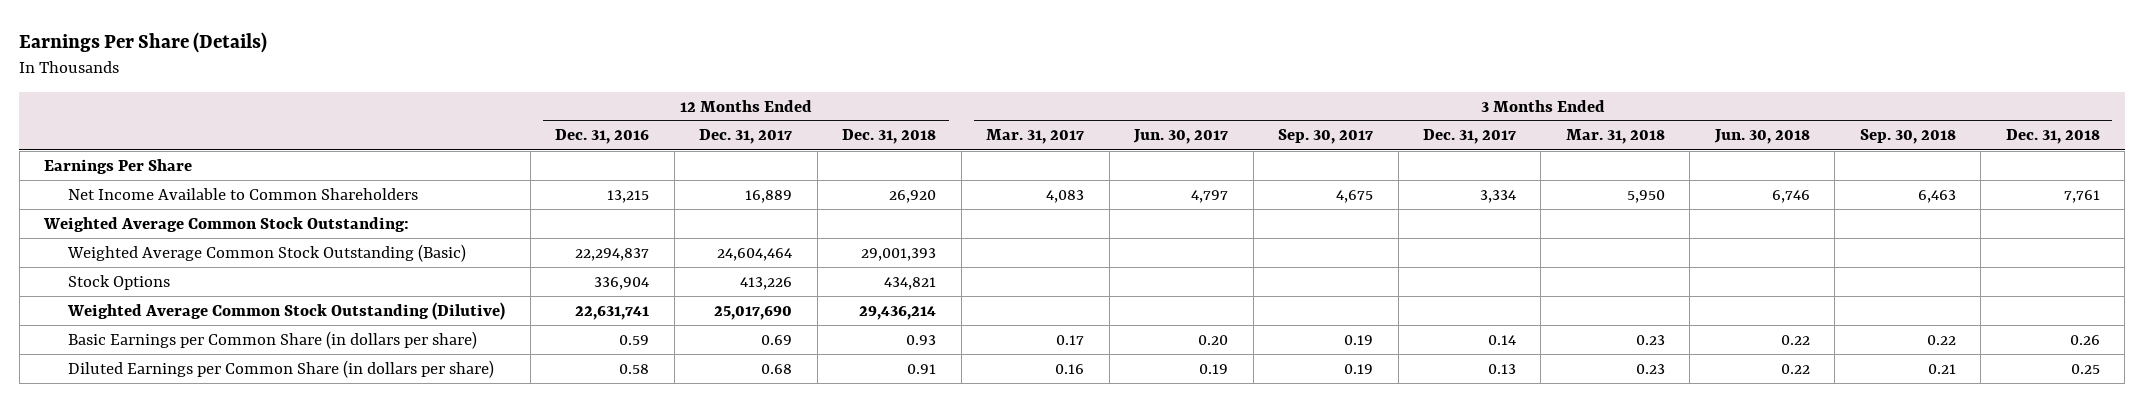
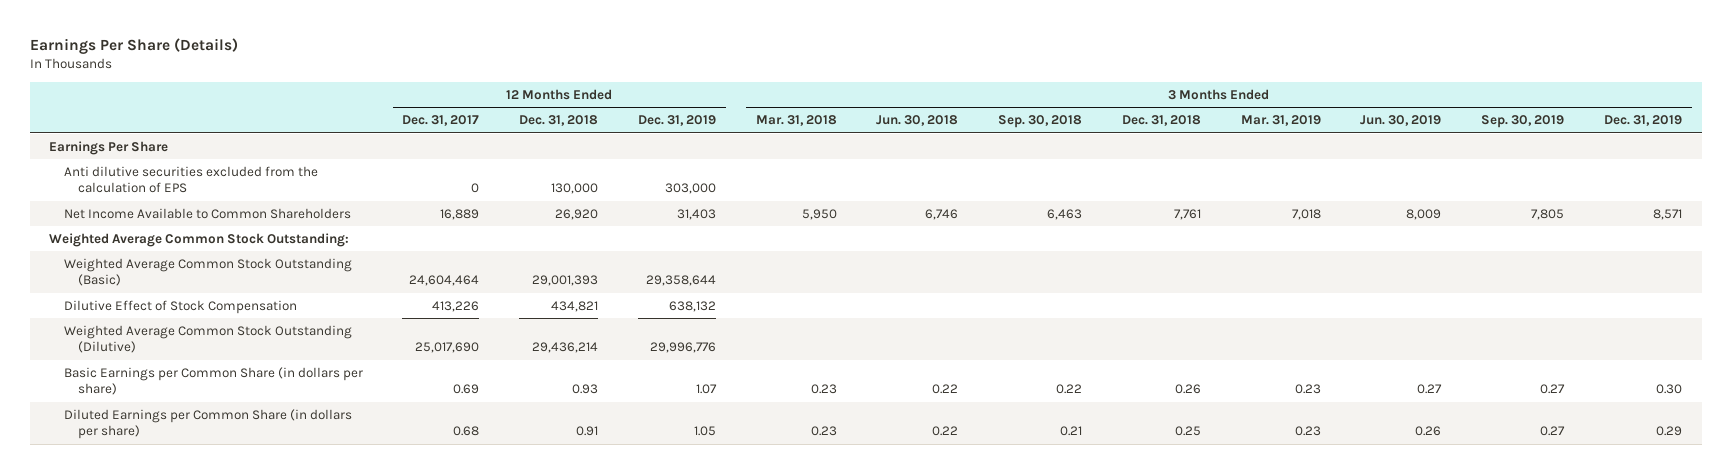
[555,129,650,145] Dec. 31, 2016 -> none
[986,129,1085,145] Mar. 31, 2017 -> none
[1133,129,1229,145] Jun. 30, 2017 -> none
[1278,129,1374,145] Sep. 30, 2017 -> none
[1422,129,1516,145] Dec. 31, 2017 -> none
none -> [637,115,716,127] Dec. 31, 2019
none -> [1240,115,1321,127] Mar. 31, 2019
none -> [1360,115,1442,127] Jun. 30, 2019
none -> [1481,115,1565,129] Sep. 30, 2019
none -> [1603,115,1682,127] Dec. 31, 2019
none -> [63,165,318,194] Anti dilutive securities excluded from the calculation of EPS
[68,274,171,290] Stock Options -> [63,299,297,314] Dilutive Effect of Stock Compensation

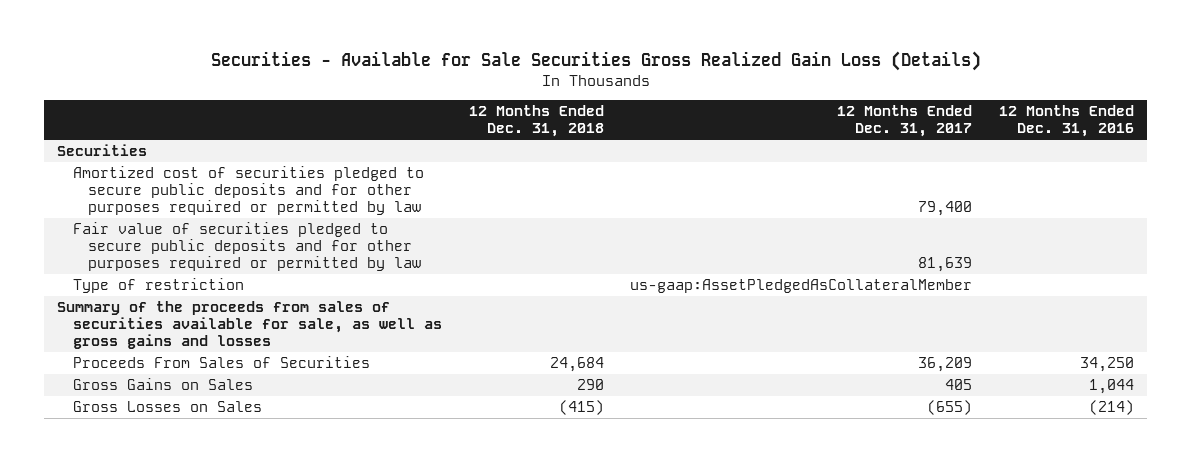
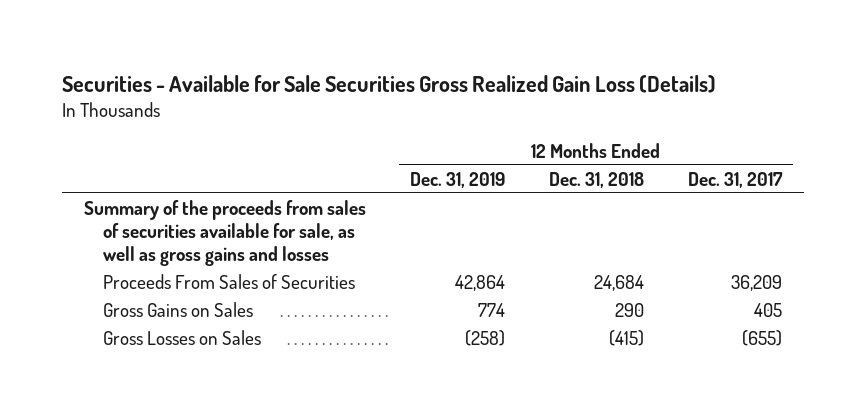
[999,105,1135,138] 12 Months Ended Dec. 31, 2016 -> none
none -> [410,171,506,188] Dec. 31, 2019
[57,144,148,157] Securities -> none
[72,166,424,216] Amortized cost of securities pledged to secure public deposits and for other purposes required or permitted by law -> none
[72,222,422,272] Fair value of securities pledged to secure public deposits and for other purposes required or permitted by law -> none
[72,278,244,294] Type of restriction -> none

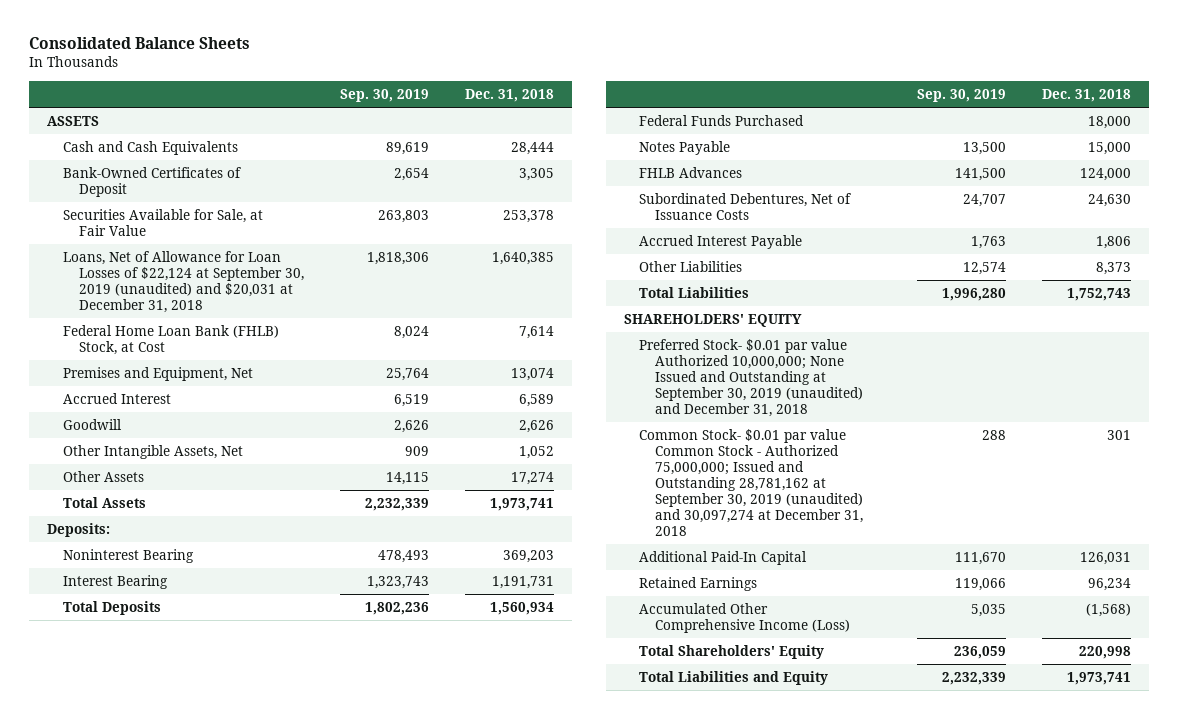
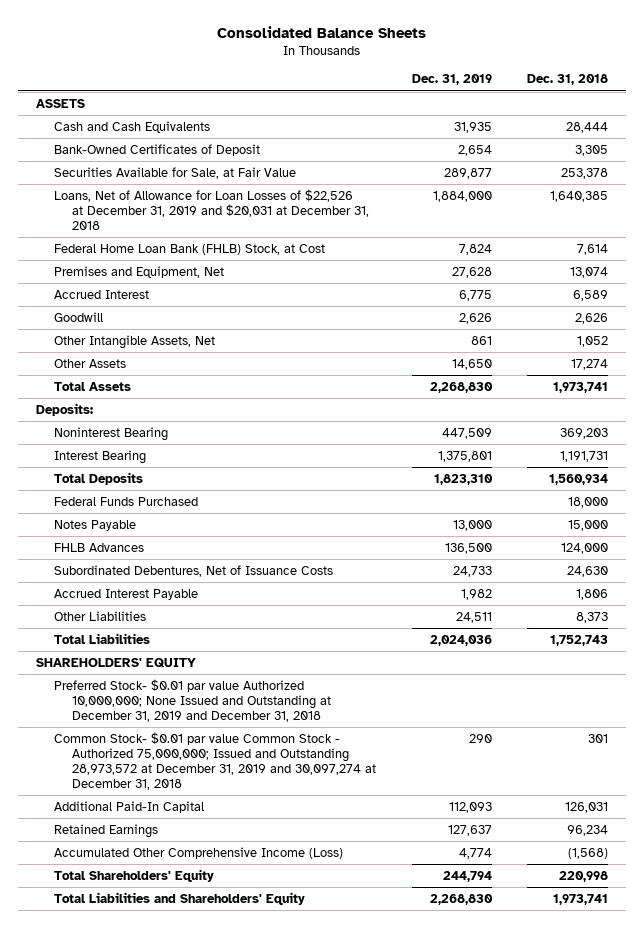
[339,88,429,102] Sep. 30, 2019 -> none
none -> [411,74,492,86] Dec. 31, 2019
[62,251,304,314] Loans, Net of Allowance for Loan Losses of $22,124 at September 30, 2019 (unaudited) and $20,031 at December 31, 2018 -> [54,188,370,230] Loans, Net of Allowance for Loan Losses of $22,526 at December 31, 2019 and $20,031 at December 31, 2018
[639,339,864,418] Preferred Stock- $0.01 par value Authorized 10,000,000; None Issued and Outstanding at September 30, 2019 (unaudited) and December 31, 2018 -> [54,678,332,722] Preferred Stock- $0.01 par value Authorized 10,000,000; None Issued and Outstanding at December 31, 2019 and December 31, 2018
[639,429,864,536] Common Stock- $0.01 par value Common Stock - Authorized 75,000,000; Issued and Outstanding 28,781,162 at September 30, 2019 (unaudited) and 30,097,274 at December 31, 2018 -> [54,731,377,790] Common Stock- $0.01 par value Common Stock - Authorized 75,000,000; Issued and Outstanding 28,973,572 at December 31, 2019 and 30,097,274 at December 31, 2018
[639,671,829,686] Total Liabilities and Equity -> [54,891,306,905] Total Liabilities and Shareholders' Equity

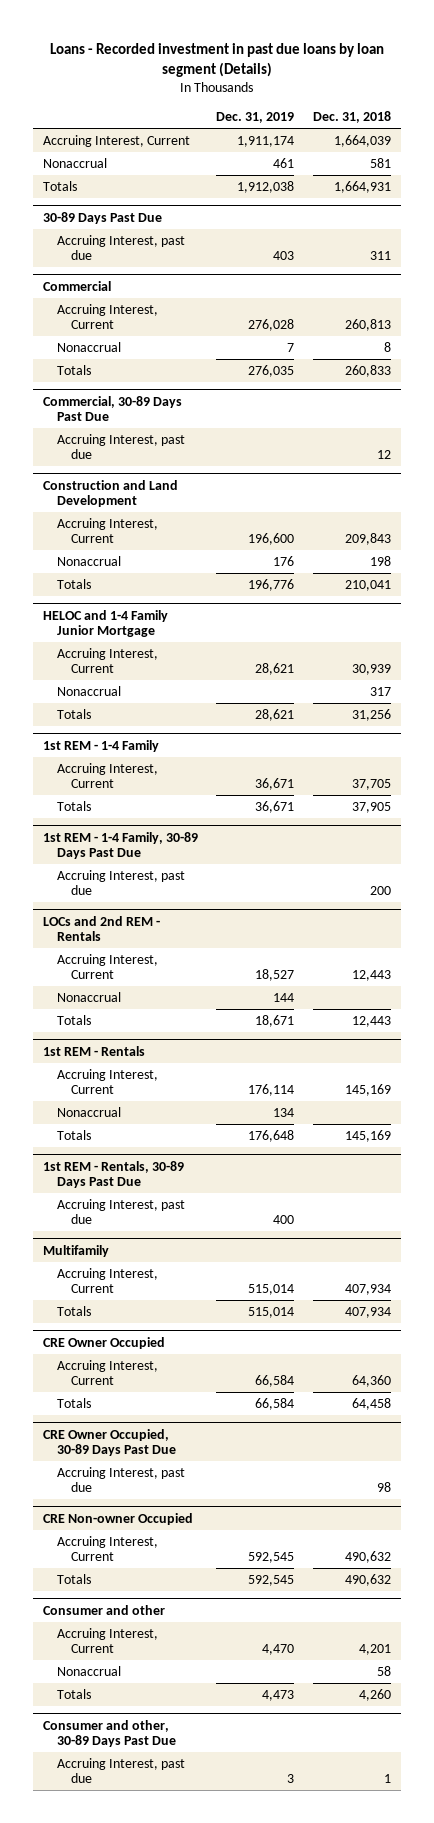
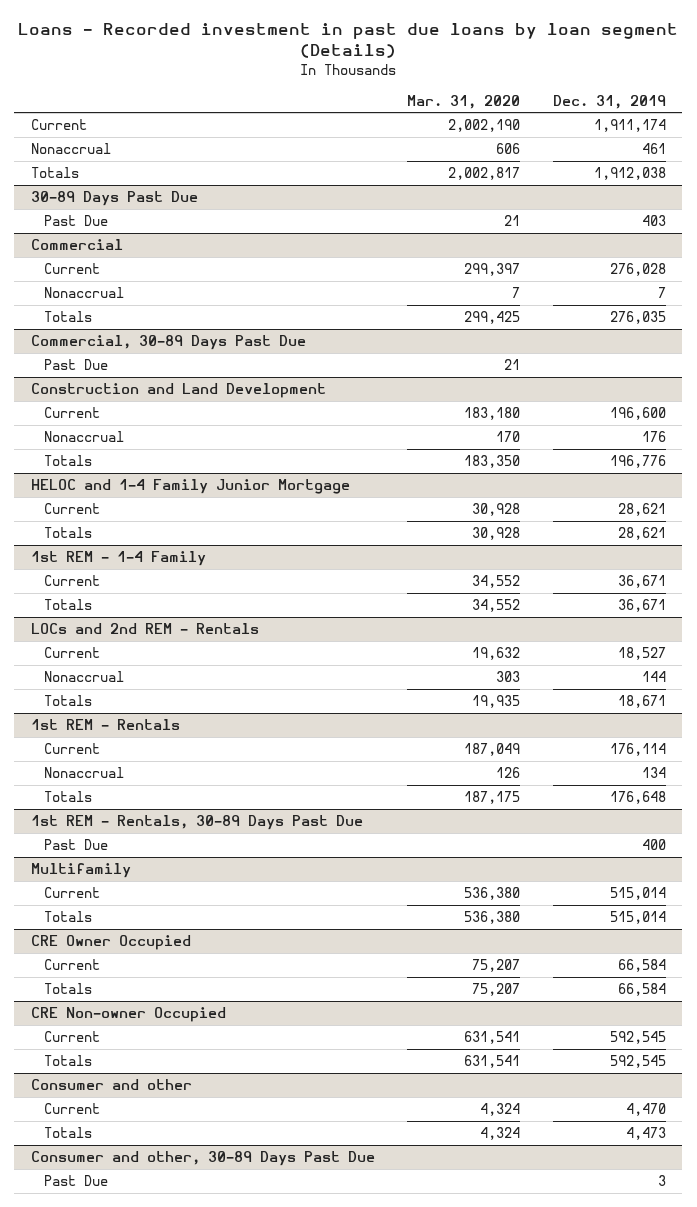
[313,111,392,124] Dec. 31, 2018 -> none
none -> [407,94,521,109] Mar. 31, 2020
[42,134,190,147] Accruing Interest, Current -> [30,119,87,131] Current
[56,234,185,261] Accruing Interest, past due -> [44,215,109,227] Past Due
[56,303,158,330] Accruing Interest, Current -> [44,263,101,275] Current
[56,433,185,460] Accruing Interest, past due -> [44,359,109,371] Past Due
[56,517,158,544] Accruing Interest, Current -> [44,407,101,419] Current
[56,685,121,696] Nonaccrual -> none
[56,647,158,674] Accruing Interest, Current -> [44,503,101,515] Current
[56,762,158,789] Accruing Interest, Current -> [44,575,101,587] Current
[42,831,198,859] 1st REM - 1-4 Family, 30-89 Days Past Due -> none
[56,869,185,896] Accruing Interest, past due -> none
[56,953,158,980] Accruing Interest, Current -> [44,647,101,659] Current
[56,1068,158,1095] Accruing Interest, Current -> [44,743,101,755] Current
[56,1198,185,1225] Accruing Interest, past due -> [44,839,109,851] Past Due
[56,1267,158,1294] Accruing Interest, Current -> [44,887,101,899] Current
[56,1359,158,1386] Accruing Interest, Current -> [44,959,101,971] Current
[42,1428,176,1456] CRE Owner Occupied, 30-89 Days Past Due -> none
[56,1466,185,1493] Accruing Interest, past due -> none
[56,1535,158,1562] Accruing Interest, Current -> [44,1031,101,1043] Current
[56,1665,121,1676] Nonaccrual -> none
[56,1627,158,1654] Accruing Interest, Current -> [44,1103,101,1115] Current
[56,1757,185,1784] Accruing Interest, past due -> [44,1175,109,1187] Past Due

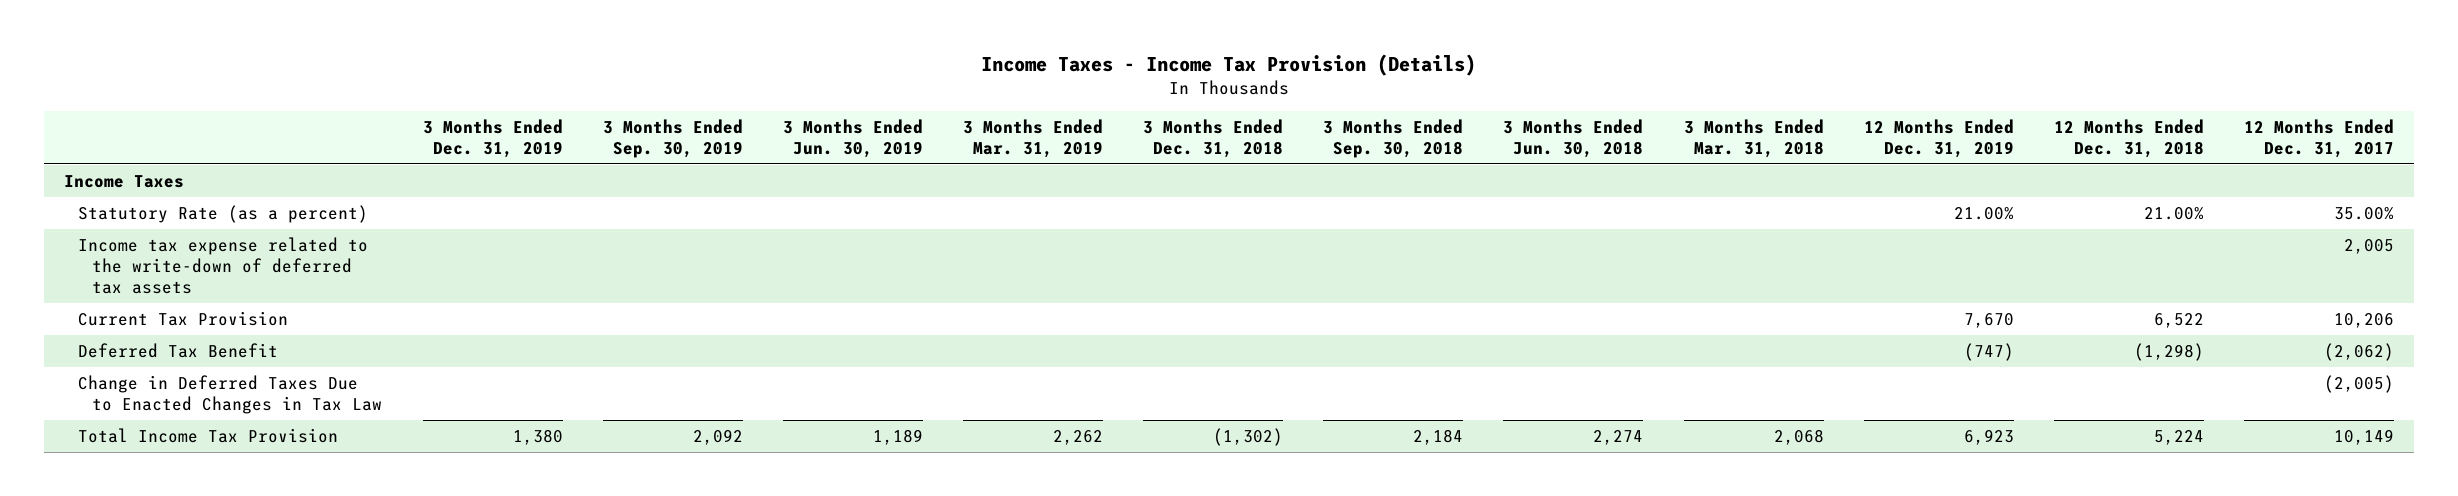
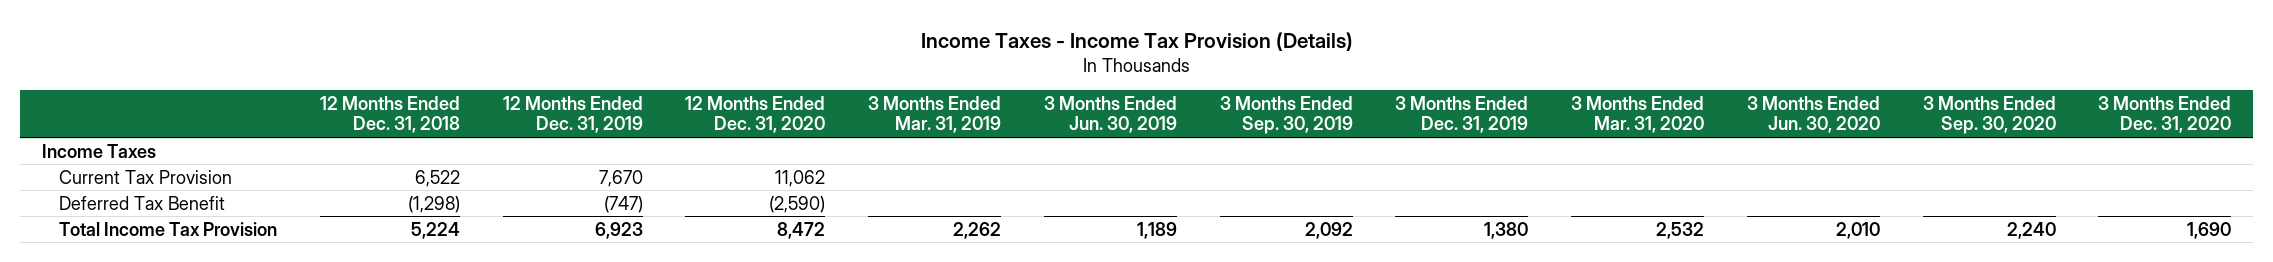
[1143,118,1284,159] 3 Months Ended Dec. 31, 2018 -> none
[1323,118,1464,159] 3 Months Ended Sep. 30, 2018 -> none
[1503,118,1644,159] 3 Months Ended Jun. 30, 2018 -> none
[1683,118,1824,159] 3 Months Ended Mar. 31, 2018 -> none
[2243,118,2394,159] 12 Months Ended Dec. 31, 2017 -> none
none -> [685,95,826,134] 12 Months Ended Dec. 31, 2020
none -> [1571,95,1705,134] 3 Months Ended Mar. 31, 2020
none -> [1746,95,1880,134] 3 Months Ended Jun. 30, 2020
none -> [1922,95,2056,135] 3 Months Ended Sep. 30, 2020
none -> [2098,95,2232,134] 3 Months Ended Dec. 31, 2020
[78,204,369,223] Statutory Rate (as a percent) -> none
[78,236,369,294] Income tax expense related to the write-down of deferred tax assets -> none
[78,374,383,414] Change in Deferred Taxes Due to Enacted Changes in Tax Law -> none

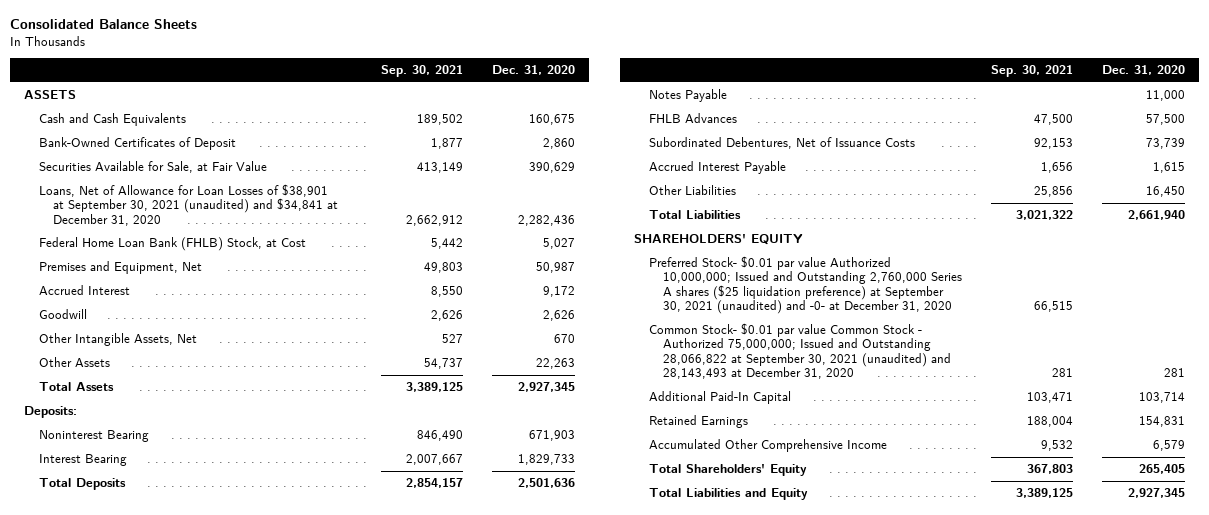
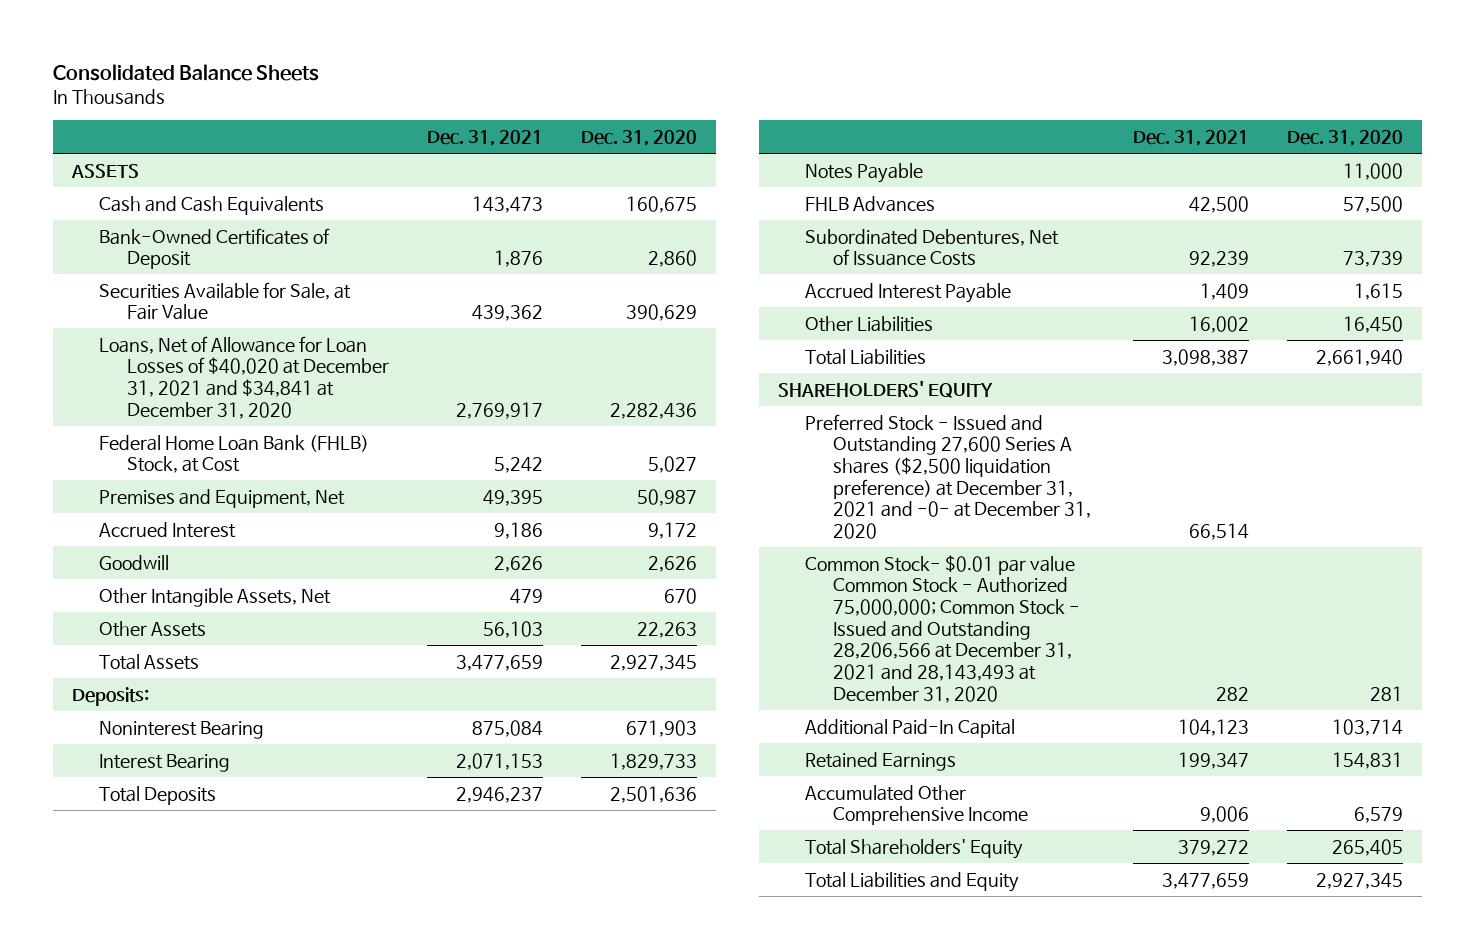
[381,65,464,78] Sep. 30, 2021 -> none
none -> [426,129,543,146] Dec. 31, 2021
[38,184,339,226] Loans, Net of Allowance for Loan Losses of $38,901 at September 30, 2021 (unaudited) and $34,841 at December 31, 2020 -> [99,335,389,419] Loans, Net of Allowance for Loan Losses of $40,020 at December 31, 2021 and $34,841 at December 31, 2020
[648,256,963,315] Preferred Stock- $0.01 par value Authorized 10,000,000; Issued and Outstanding 2,760,000 Series A shares ($25 liquidation preference) at September 30, 2021 (unaudited) and -0- at December 31, 2020 -> [805,413,1092,540] Preferred Stock - Issued and Outstanding 27,600 Series A shares ($2,500 liquidation preference) at December 31, 2021 and -0- at December 31, 2020
[648,323,952,380] Common Stock- $0.01 par value Common Stock - Authorized 75,000,000; Issued and Outstanding 28,066,822 at September 30, 2021 (unaudited) and 28,143,493 at December 31, 2020 -> [805,554,1081,703] Common Stock- $0.01 par value Common Stock - Authorized 75,000,000; Common Stock - Issued and Outstanding 28,206,566 at December 31, 2021 and 28,143,493 at December 31, 2020

